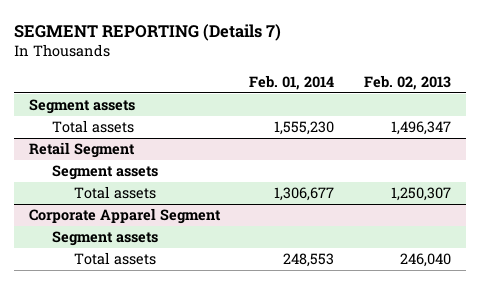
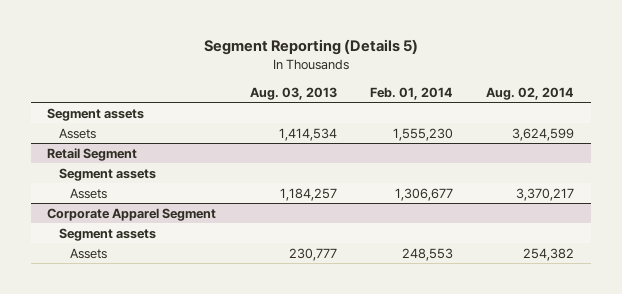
[14,23,282,41] SEGMENT REPORTING (Details 7) -> [203,39,418,56] Segment Reporting (Details 5)
[363,74,451,90] Feb. 02, 2013 -> none
none -> [249,86,337,100] Aug. 03, 2013
none -> [486,86,575,100] Aug. 02, 2014
[51,120,134,134] Total assets -> [58,127,96,139] Assets
[74,186,157,200] Total assets -> [69,187,107,199] Assets
[74,252,157,266] Total assets -> [69,247,107,259] Assets

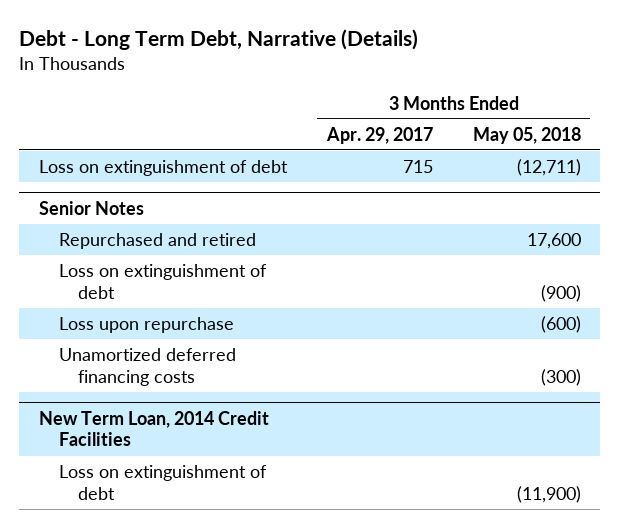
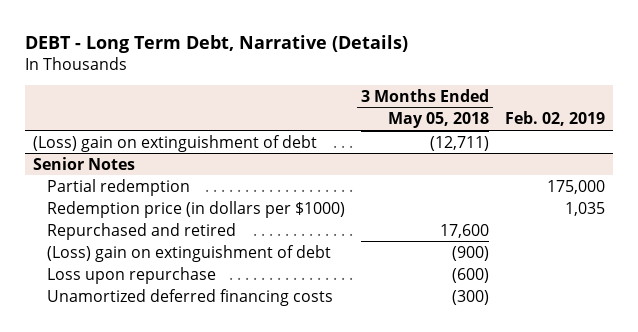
[18,29,418,51] Debt - Long Term Debt, Narrative (Details) -> [25,35,409,54] DEBT - Long Term Debt, Narrative (Details)
[325,126,433,144] Apr. 29, 2017 -> none
none -> [504,111,605,127] Feb. 02, 2019
[38,159,288,176] Loss on extinguishment of debt -> [33,134,318,152] (Loss) gain on extinguishment of debt
none -> [47,178,191,196] Partial redemption
none -> [47,200,346,218] Redemption price (in dollars per $1000)
[58,263,267,299] Loss on extinguishment of debt -> [47,244,332,262] (Loss) gain on extinguishment of debt
[38,410,269,447] New Term Loan, 2014 Credit Facilities -> none
[58,464,267,500] Loss on extinguishment of debt -> none

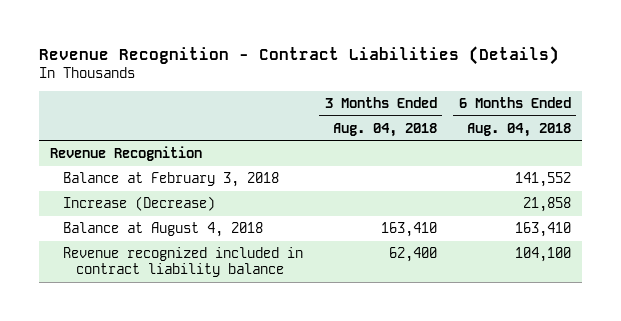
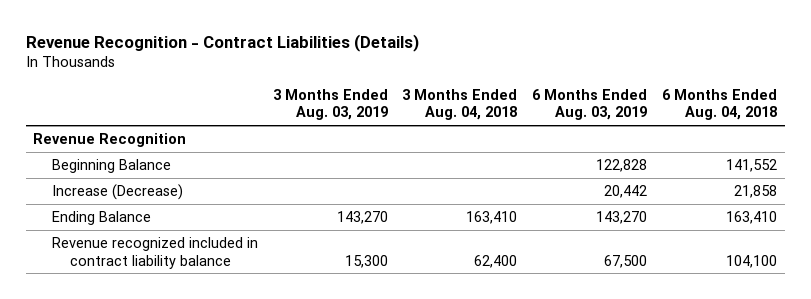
none -> [272,88,388,121] 3 Months Ended Aug. 03, 2019
none -> [532,88,648,121] 6 Months Ended Aug. 03, 2019
[62,171,279,187] Balance at February 3, 2018 -> [51,158,171,173] Beginning Balance
[62,221,263,237] Balance at August 4, 2018 -> [51,210,151,225] Ending Balance

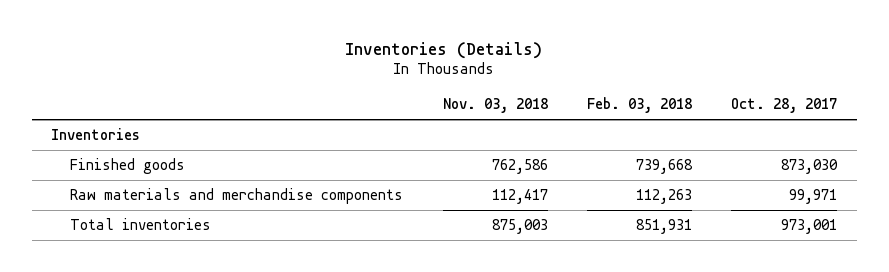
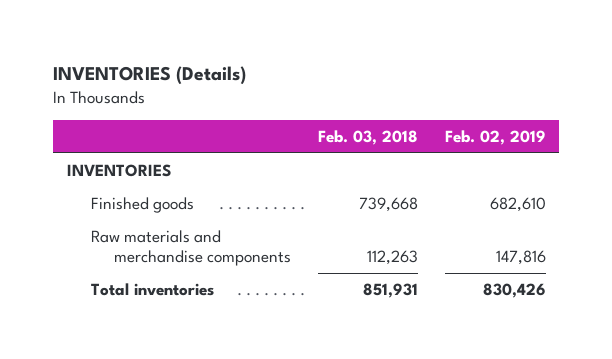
[345,41,543,59] Inventories (Details) -> [53,65,247,85] INVENTORIES (Details)
[442,98,548,114] Nov. 03, 2018 -> none
[731,98,838,114] Oct. 28, 2017 -> none
none -> [444,130,546,146] Feb. 02, 2019
[51,128,141,141] Inventories -> [66,164,172,178] INVENTORIES

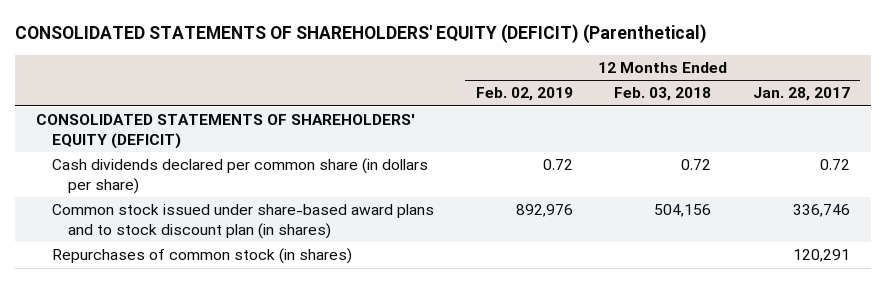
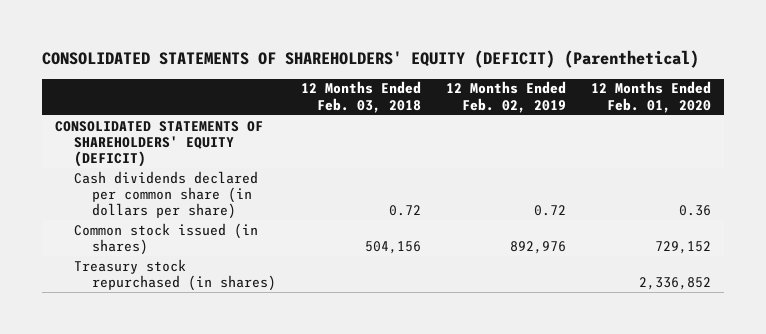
[752,87,850,102] Jan. 28, 2017 -> none
none -> [591,81,712,113] 12 Months Ended Feb. 01, 2020
[52,248,353,265] Repurchases of common stock (in shares) -> none
[52,204,435,239] Common stock issued under share-based award plans and to stock discount plan (in shares) -> [73,222,258,256] Common stock issued (in shares)
none -> [73,258,277,292] Treasury stock repurchased (in shares)

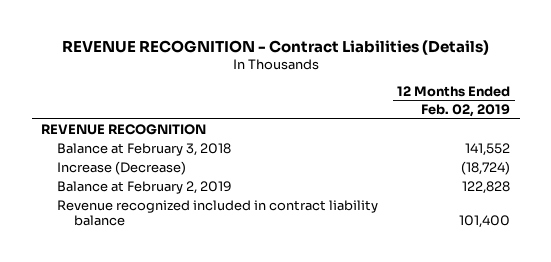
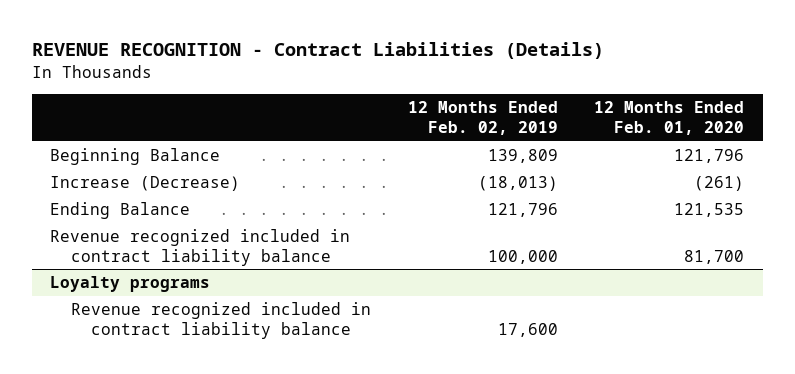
none -> [594,101,745,135] 12 Months Ended Feb. 01, 2020
[41,123,207,135] REVENUE RECOGNITION -> none
[57,142,232,156] Balance at February 3, 2018 -> none
[57,180,233,194] Balance at February 2, 2019 -> none
none -> [50,148,221,166] Beginning Balance
[461,160,511,175] (18,724) -> [477,176,558,192] (18,013)
none -> [50,202,191,220] Ending Balance
[459,215,511,229] 101,400 -> [487,249,558,264] 100,000
none -> [50,276,211,293] Loyalty programs
none -> [70,302,371,339] Revenue recognized included in contract liability balance

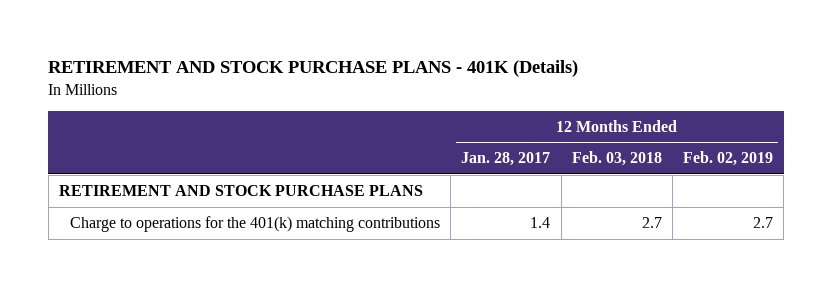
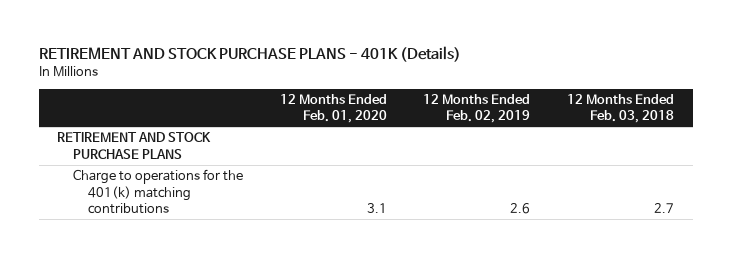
[461,152,551,167] Jan. 28, 2017 -> none
none -> [279,93,387,124] 12 Months Ended Feb. 01, 2020
[753,217,774,229] 2.7 -> [510,203,531,215] 2.6

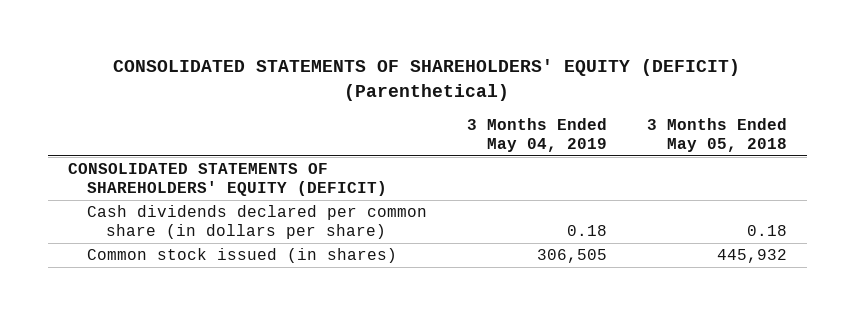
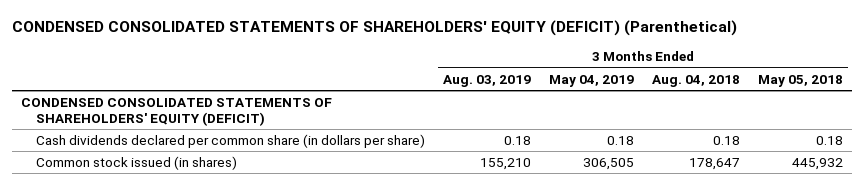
[113,59,741,102] CONSOLIDATED STATEMENTS OF SHAREHOLDERS' EQUITY (DEFICIT) (Parenthetical) -> [11,20,737,37] CONDENSED CONSOLIDATED STATEMENTS OF SHAREHOLDERS' EQUITY (DEFICIT) (Parenthetical)
none -> [442,74,531,87] Aug. 03, 2019
none -> [652,74,741,87] Aug. 04, 2018
[67,163,388,197] CONSOLIDATED STATEMENTS OF SHAREHOLDERS' EQUITY (DEFICIT) -> [20,97,332,126] CONDENSED CONSOLIDATED STATEMENTS OF SHAREHOLDERS' EQUITY (DEFICIT)

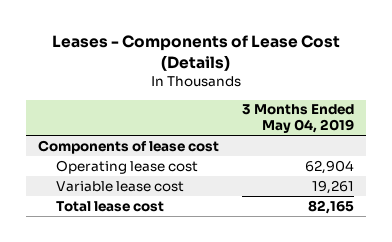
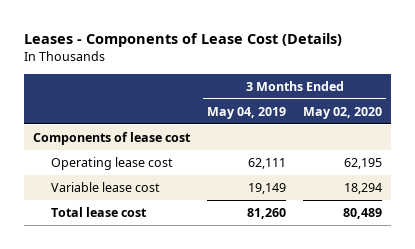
none -> [303,106,383,119] May 02, 2020
[305,159,355,174] 62,904 -> [248,158,287,170] 62,111
[312,179,355,194] 19,261 -> [248,183,287,195] 19,149
[308,199,355,214] 82,165 -> [247,208,287,220] 81,260

